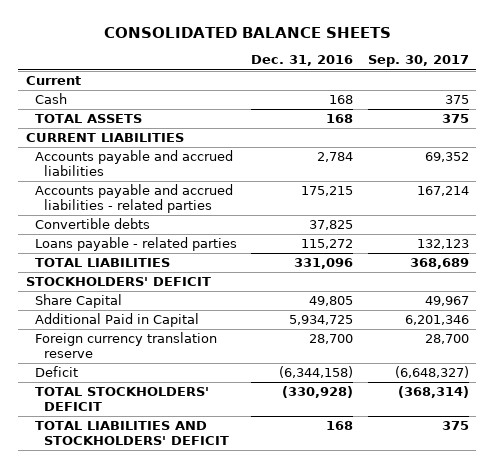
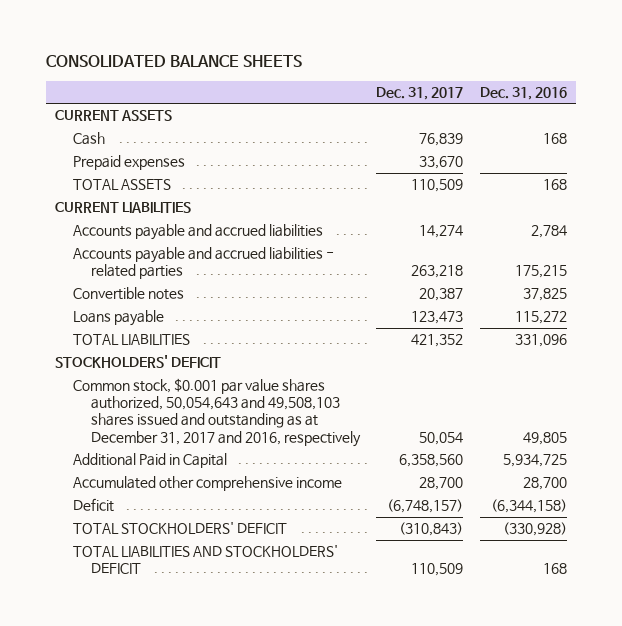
[367,55,469,68] Sep. 30, 2017 -> none
none -> [376,86,464,100] Dec. 31, 2017
[25,76,81,86] Current -> [54,110,172,122] CURRENT ASSETS
none -> [72,155,185,171] Prepaid expenses
[34,218,150,230] Convertible debts -> [72,287,184,301] Convertible notes
[34,237,237,252] Loans payable - related parties -> [72,310,164,327] Loans payable
[34,294,122,309] Share Capital -> [72,378,361,447] Common stock, $0.001 par value shares authorized, 50,054,643 and 49,508,103 shares issued and outstanding as at December 31, 2017 and 2016, respectively
[34,332,217,358] Foreign currency translation reserve -> [72,476,342,492] Accumulated other comprehensive income

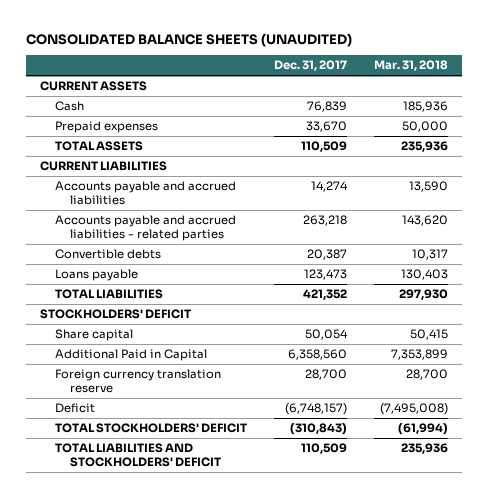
[46,55,303,68] CONSOLIDATED BALANCE SHEETS -> [26,32,353,47] CONSOLIDATED BALANCE SHEETS (UNAUDITED)
[480,86,568,100] Dec. 31, 2016 -> none
none -> [374,60,449,72] Mar. 31, 2018
[72,287,184,301] Convertible notes -> [54,249,161,260] Convertible debts
[72,378,361,447] Common stock, $0.001 par value shares authorized, 50,054,643 and 49,508,103 shares issued and outstanding as at December 31, 2017 and 2016, respectively -> [54,329,133,342] Share capital
[72,476,342,492] Accumulated other comprehensive income -> [54,369,221,393] Foreign currency translation reserve

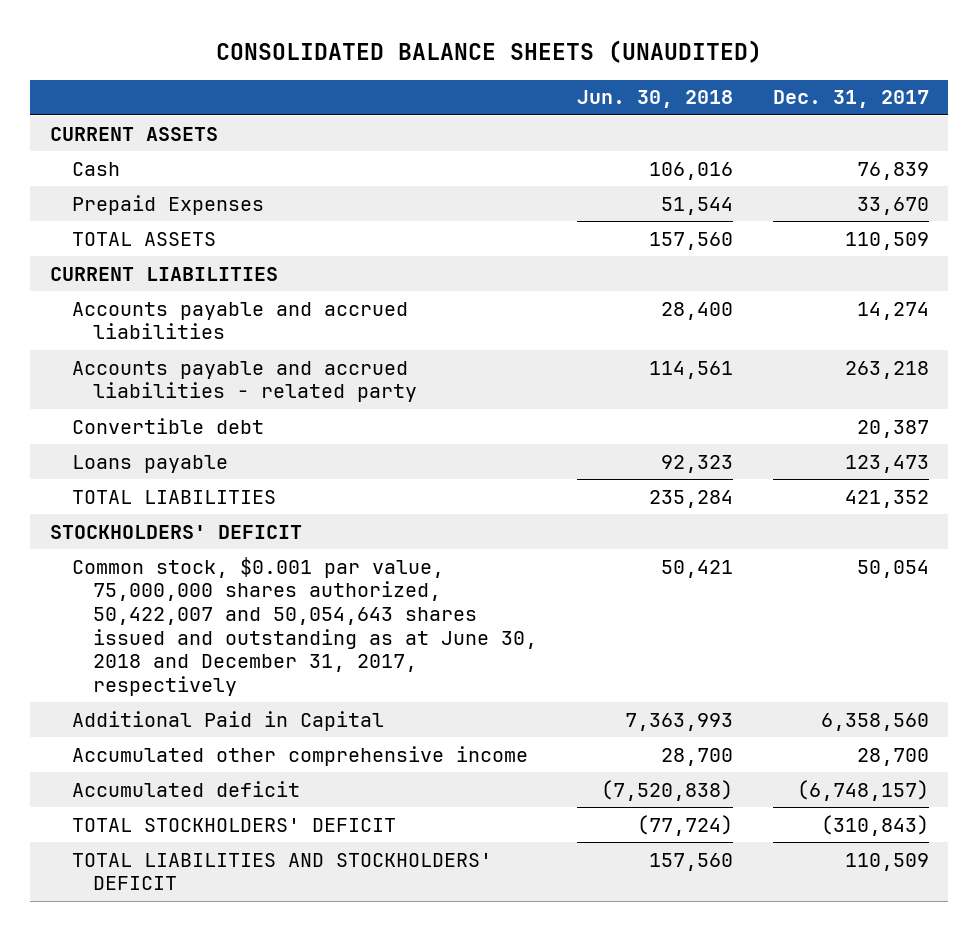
[374,60,449,72] Mar. 31, 2018 -> none
none -> [577,90,734,109] Jun. 30, 2018
[54,121,158,134] Prepaid expenses -> [71,194,264,215] Prepaid Expenses
[54,215,236,241] Accounts payable and accrued liabilities - related parties -> [71,360,418,403] Accounts payable and accrued liabilities - related party
[54,249,161,260] Convertible debts -> [71,417,264,434] Convertible debt
[54,329,133,342] Share capital -> [71,556,538,697] Common stock, $0.001 par value, 75,000,000 shares authorized, 50,422,007 and 50,054,643 shares issued and outstanding as at June 30, 2018 and December 31, 2017, respectively
[54,369,221,393] Foreign currency translation reserve -> [71,745,528,766] Accumulated other comprehensive income
[54,403,95,414] Deficit -> [71,780,300,797] Accumulated deficit

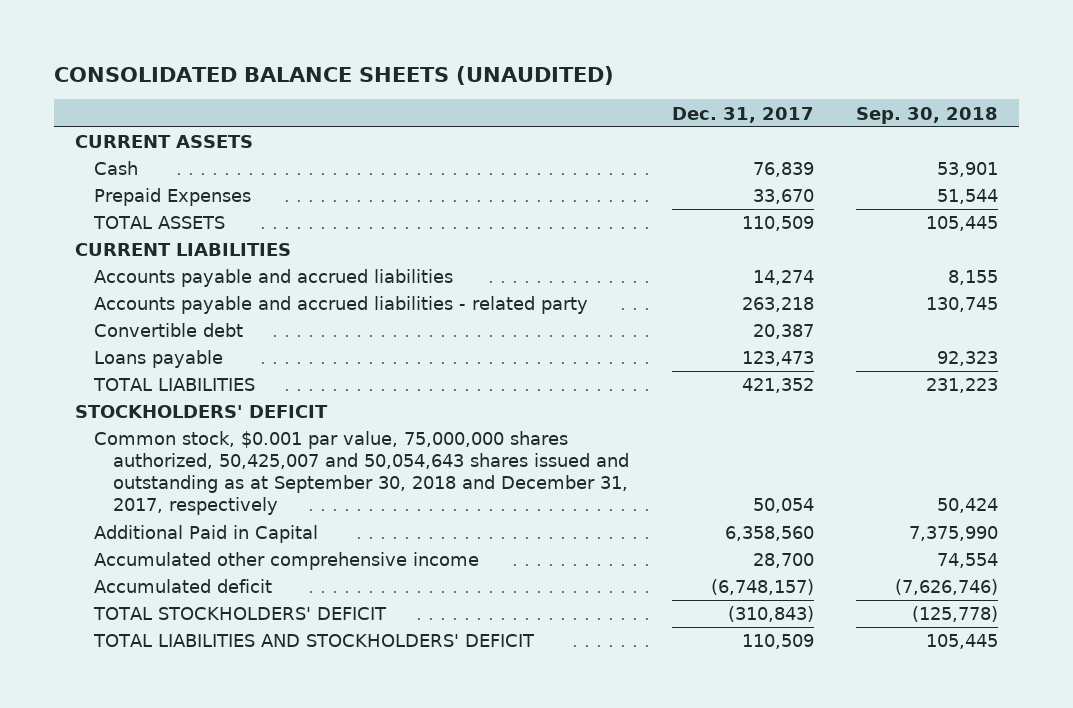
[577,90,734,109] Jun. 30, 2018 -> none
none -> [855,106,998,124] Sep. 30, 2018
[71,556,538,697] Common stock, $0.001 par value, 75,000,000 shares authorized, 50,422,007 and 50,054,643 shares issued and outstanding as at June 30, 2018 and December 31, 2017, respectively -> [94,431,630,516] Common stock, $0.001 par value, 75,000,000 shares authorized, 50,425,007 and 50,054,643 shares issued and outstanding as at September 30, 2018 and December 31, 2017, respectively

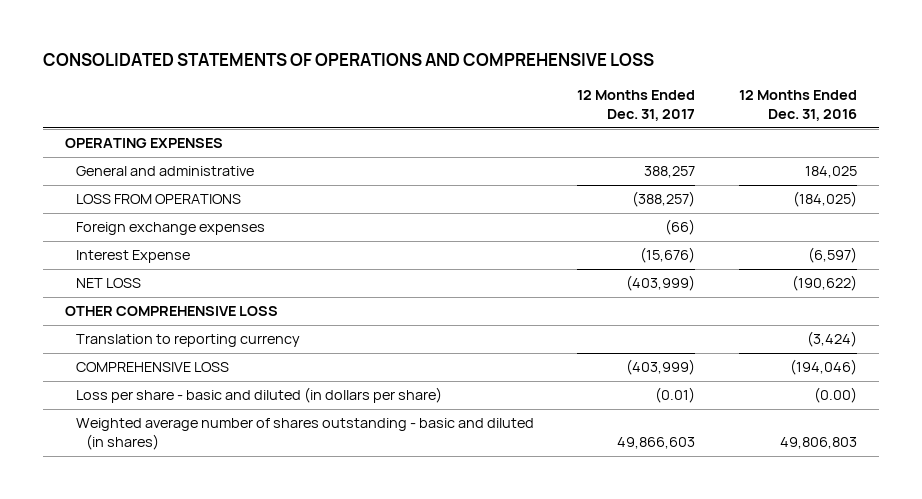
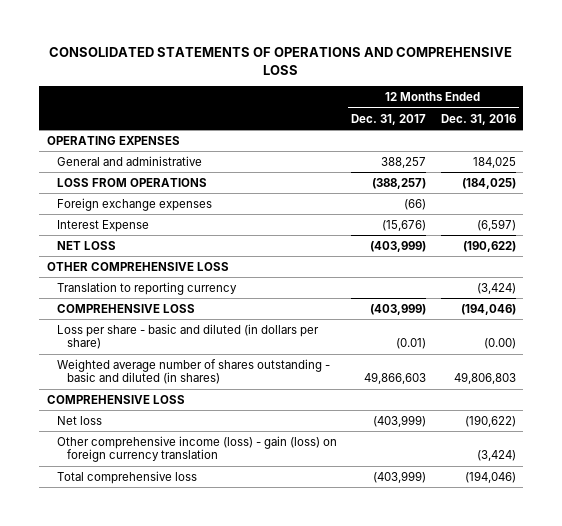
none -> [46,394,185,404] COMPREHENSIVE LOSS
none -> [56,415,102,425] Net loss
none -> [56,435,337,463] Other comprehensive income (loss) - gain (loss) on foreign currency translation
none -> [56,470,197,484] Total comprehensive loss

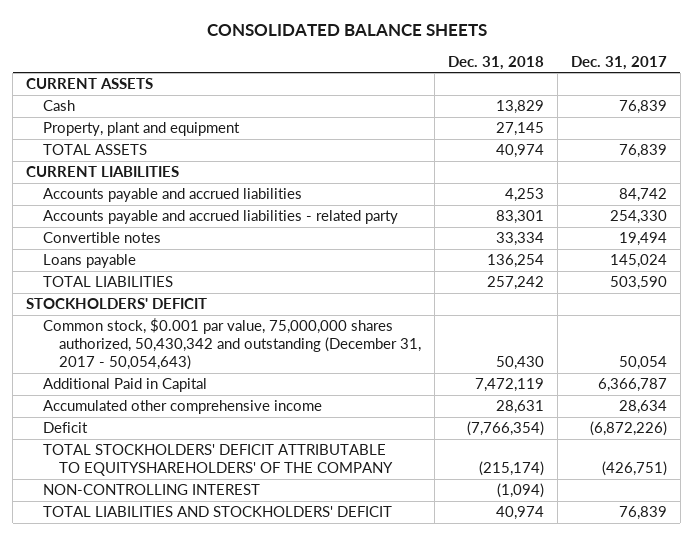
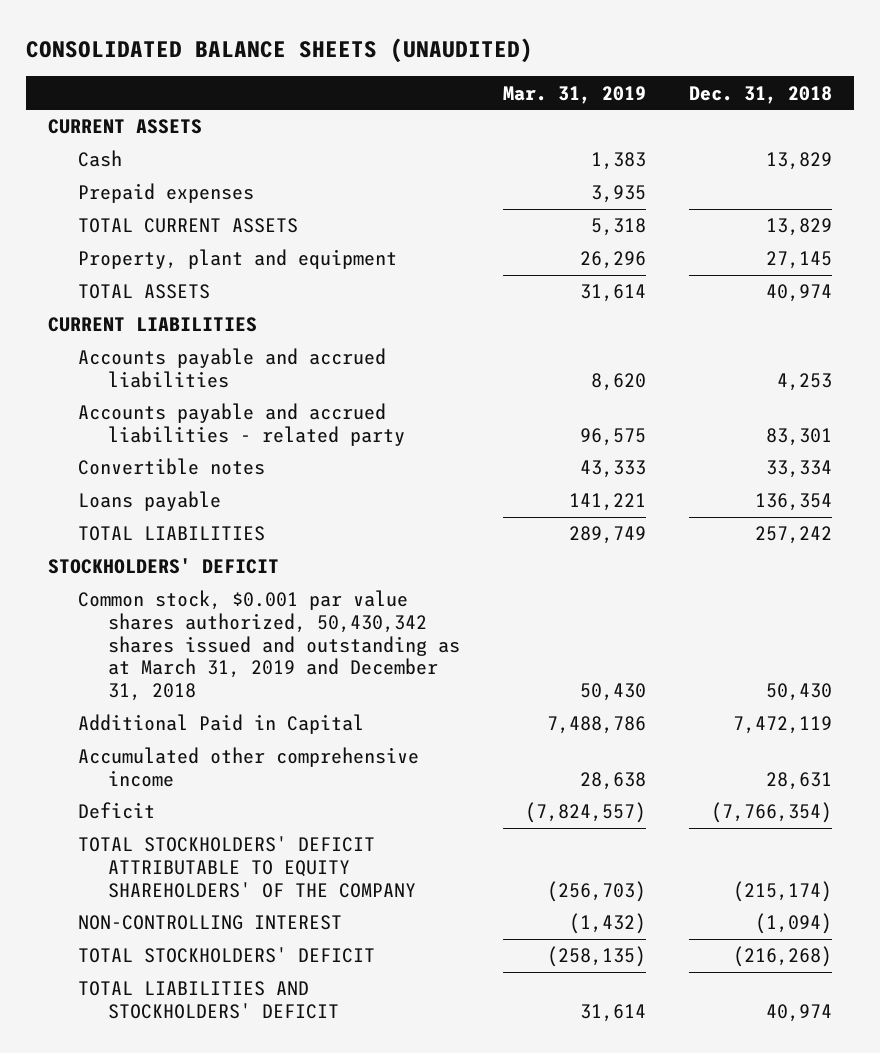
[206,23,487,36] CONSOLIDATED BALANCE SHEETS -> [26,37,534,63] CONSOLIDATED BALANCE SHEETS (UNAUDITED)
[571,55,668,70] Dec. 31, 2017 -> none
none -> [503,85,647,104] Mar. 31, 2019
none -> [78,183,255,204] Prepaid expenses
none -> [78,218,299,234] TOTAL CURRENT ASSETS
[487,254,545,269] 136,254 -> [755,493,833,512] 136,354
[42,318,422,371] Common stock, $0.001 par value, 75,000,000 shares authorized, 50,430,342 and outstanding (December 31, 2017 - 50,054,643) -> [78,590,461,702] Common stock, $0.001 par value shares authorized, 50,430,342 shares issued and outstanding as at March 31, 2019 and December 31, 2018
[42,444,394,477] TOTAL STOCKHOLDERS' DEFICIT ATTRIBUTABLE TO EQUITYSHAREHOLDERS' OF THE COMPANY -> [78,836,417,898] TOTAL STOCKHOLDERS' DEFICIT ATTRIBUTABLE TO EQUITY SHAREHOLDERS' OF THE COMPANY
none -> [78,947,376,964] TOTAL STOCKHOLDERS' DEFICIT

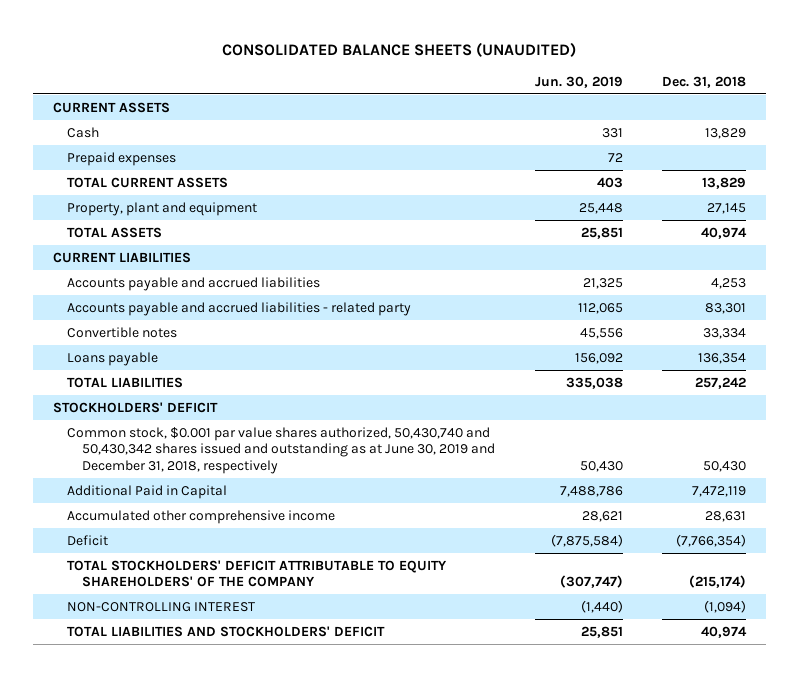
[503,85,647,104] Mar. 31, 2019 -> none
none -> [534,75,623,88] Jun. 30, 2019
[78,590,461,702] Common stock, $0.001 par value shares authorized, 50,430,342 shares issued and outstanding as at March 31, 2019 and December 31, 2018 -> [67,426,496,474] Common stock, $0.001 par value shares authorized, 50,430,740 and 50,430,342 shares issued and outstanding as at June 30, 2019 and December 31, 2018, respectively
[78,947,376,964] TOTAL STOCKHOLDERS' DEFICIT -> none

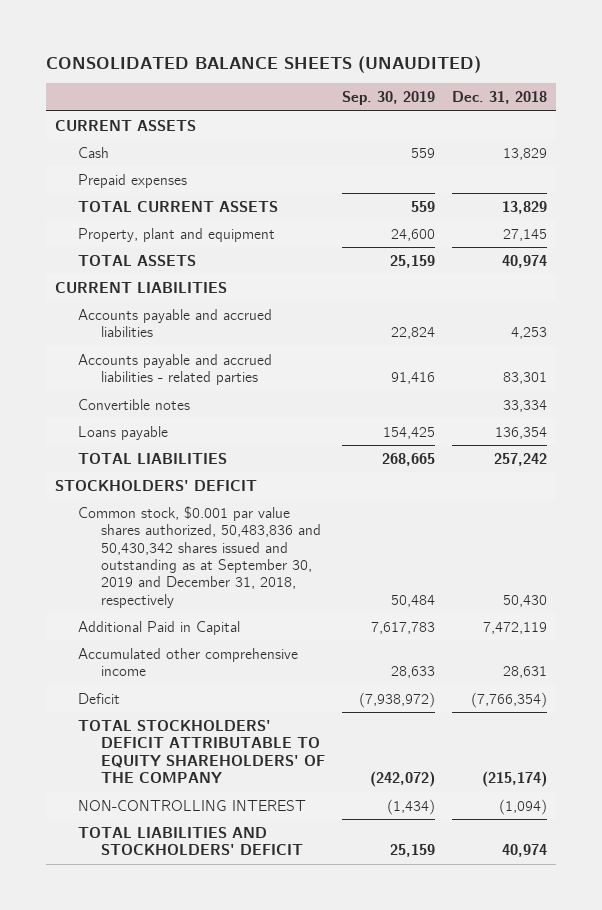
[534,75,623,88] Jun. 30, 2019 -> none
none -> [341,91,435,106] Sep. 30, 2019
[67,301,412,316] Accounts payable and accrued liabilities - related party -> [77,353,272,386] Accounts payable and accrued liabilities - related parties
[67,426,496,474] Common stock, $0.001 par value shares authorized, 50,430,740 and 50,430,342 shares issued and outstanding as at June 30, 2019 and December 31, 2018, respectively -> [77,505,321,608] Common stock, $0.001 par value shares authorized, 50,483,836 and 50,430,342 shares issued and outstanding as at September 30, 2019 and December 31, 2018, respectively

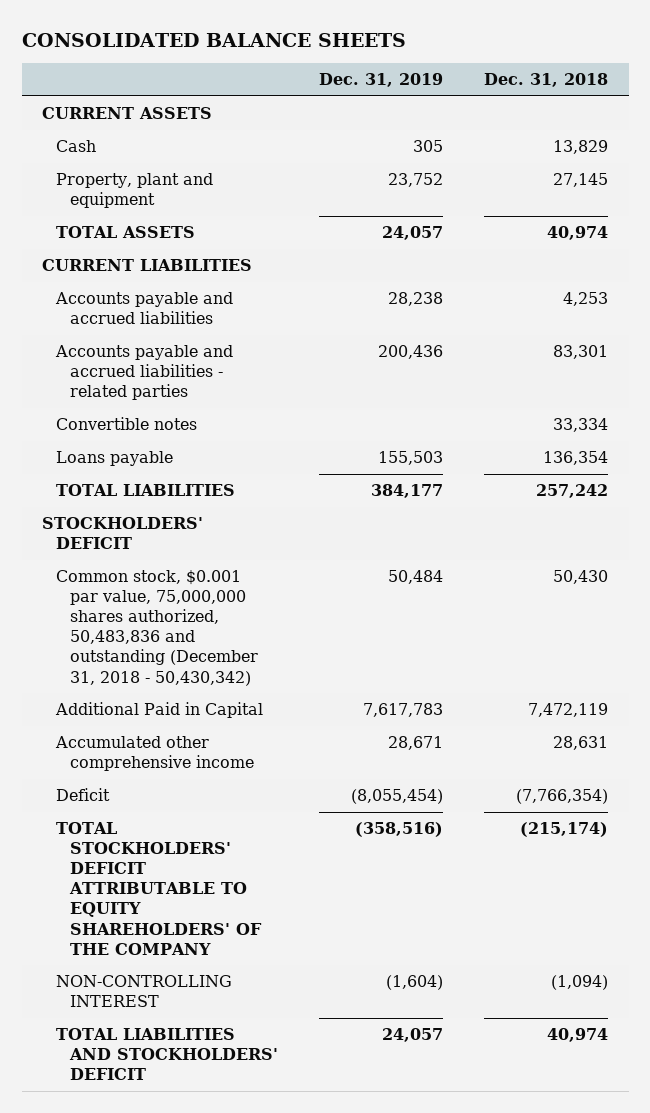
[45,55,481,73] CONSOLIDATED BALANCE SHEETS (UNAUDITED) -> [21,32,406,47] CONSOLIDATED BALANCE SHEETS
[341,91,435,106] Sep. 30, 2019 -> none
none -> [319,73,444,88] Dec. 31, 2019
[77,173,187,188] Prepaid expenses -> none
[77,200,278,212] TOTAL CURRENT ASSETS -> none
[77,505,321,608] Common stock, $0.001 par value shares authorized, 50,483,836 and 50,430,342 shares issued and outstanding as at September 30, 2019 and December 31, 2018, respectively -> [56,570,259,686] Common stock, $0.001 par value, 75,000,000 shares authorized, 50,483,836 and outstanding (December 31, 2018 - 50,430,342)

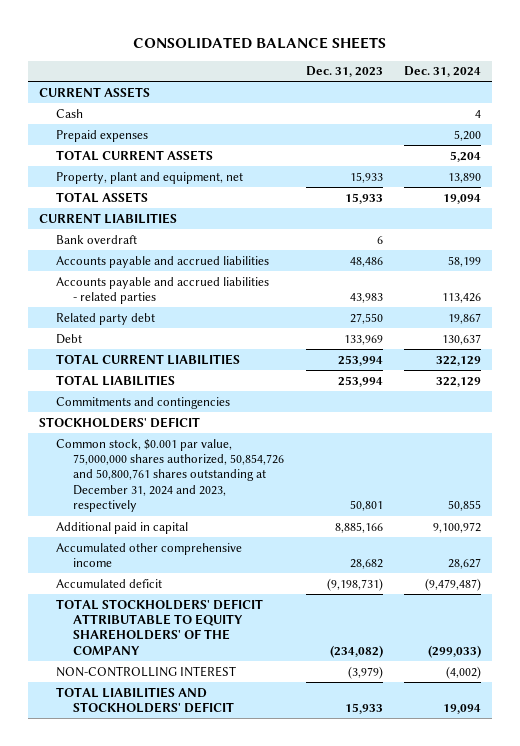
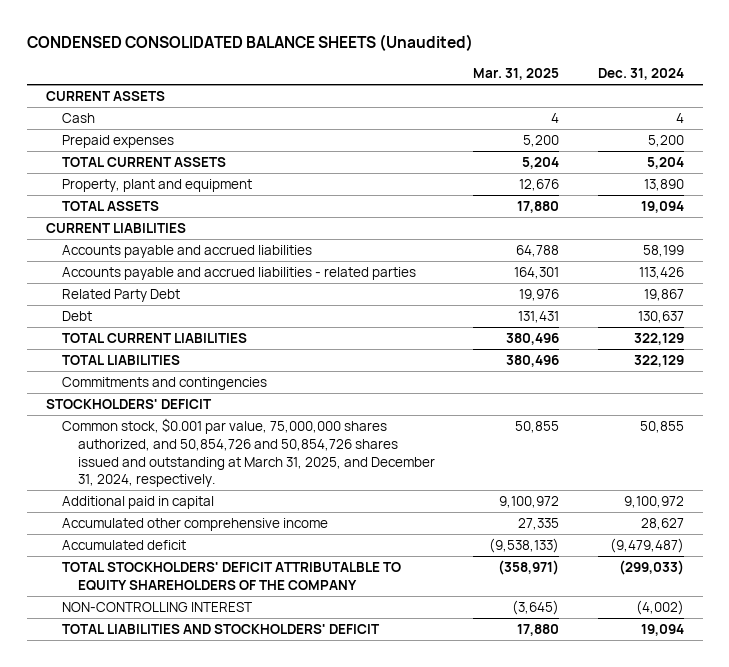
[132,36,386,49] CONSOLIDATED BALANCE SHEETS -> [26,33,473,51] CONDENSED CONSOLIDATED BALANCE SHEETS (Unaudited)
[305,66,383,78] Dec. 31, 2023 -> none
none -> [473,67,560,80] Mar. 31, 2025
[55,171,243,184] Property, plant and equipment, net -> [62,179,253,193] Property, plant and equipment
[55,234,137,244] Bank overdraft -> none
[55,312,155,325] Related party debt -> [62,289,181,303] Related Party Debt
[55,438,285,513] Common stock, $0.001 par value, 75,000,000 shares authorized, 50,854,726 and 50,800,761 shares outstanding at December 31, 2024 and 2023, respectively -> [62,418,436,488] Common stock, $0.001 par value, 75,000,000 shares authorized, and 50,854,726 and 50,854,726 shares issued and outstanding at March 31, 2025, and December 31, 2024, respectively.
[55,598,263,655] TOTAL STOCKHOLDERS' DEFICIT ATTRIBUTABLE TO EQUITY SHAREHOLDERS' OF THE COMPANY -> [62,562,402,591] TOTAL STOCKHOLDERS' DEFICIT ATTRIBUTALBLE TO EQUITY SHAREHOLDERS OF THE COMPANY

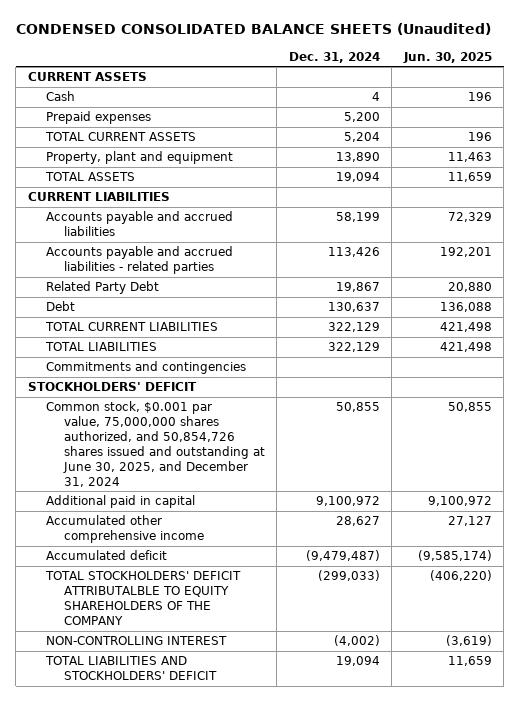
[473,67,560,80] Mar. 31, 2025 -> none
none -> [402,51,492,63] Jun. 30, 2025
[62,418,436,488] Common stock, $0.001 par value, 75,000,000 shares authorized, and 50,854,726 and 50,854,726 shares issued and outstanding at March 31, 2025, and December 31, 2024, respectively. -> [45,401,265,487] Common stock, $0.001 par value, 75,000,000 shares authorized, and 50,854,726 shares issued and outstanding at June 30, 2025, and December 31, 2024

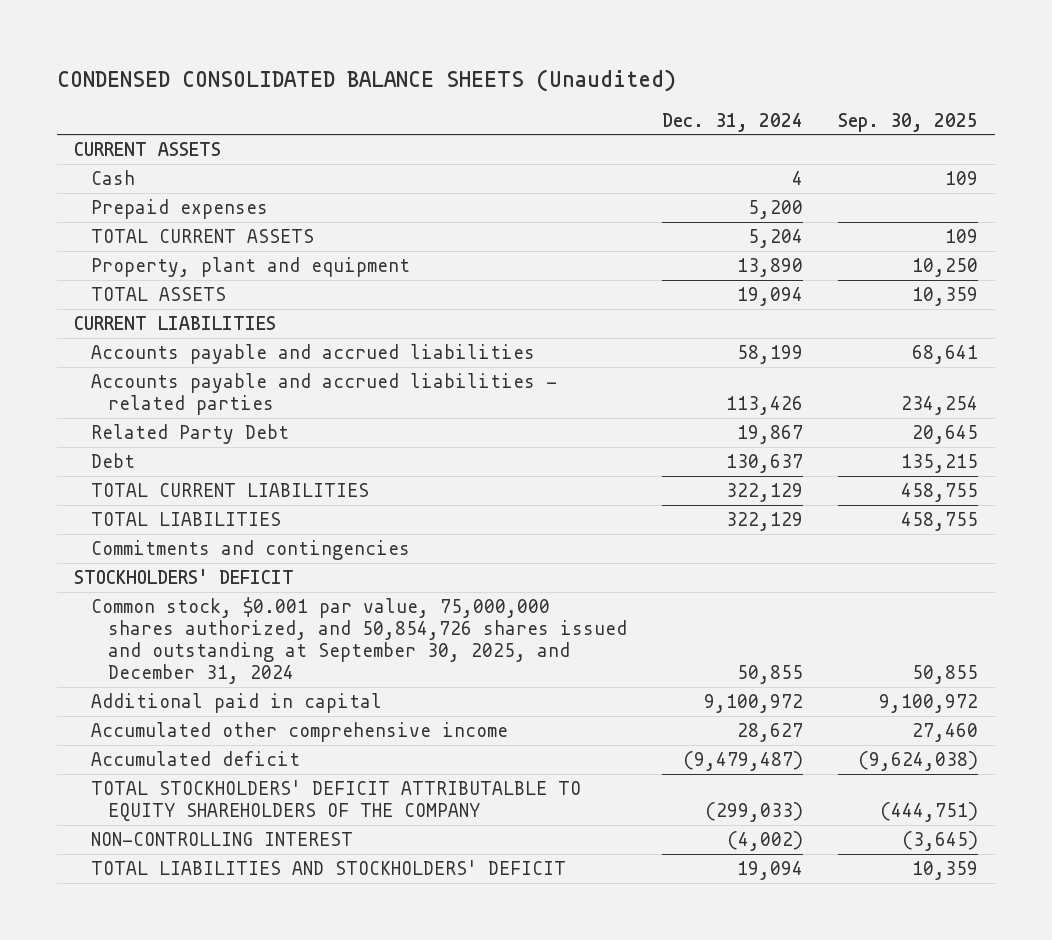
[402,51,492,63] Jun. 30, 2025 -> none
none -> [837,112,978,132] Sep. 30, 2025
[45,401,265,487] Common stock, $0.001 par value, 75,000,000 shares authorized, and 50,854,726 shares issued and outstanding at June 30, 2025, and December 31, 2024 -> [91,596,627,685] Common stock, $0.001 par value, 75,000,000 shares authorized, and 50,854,726 shares issued and outstanding at September 30, 2025, and December 31, 2024

